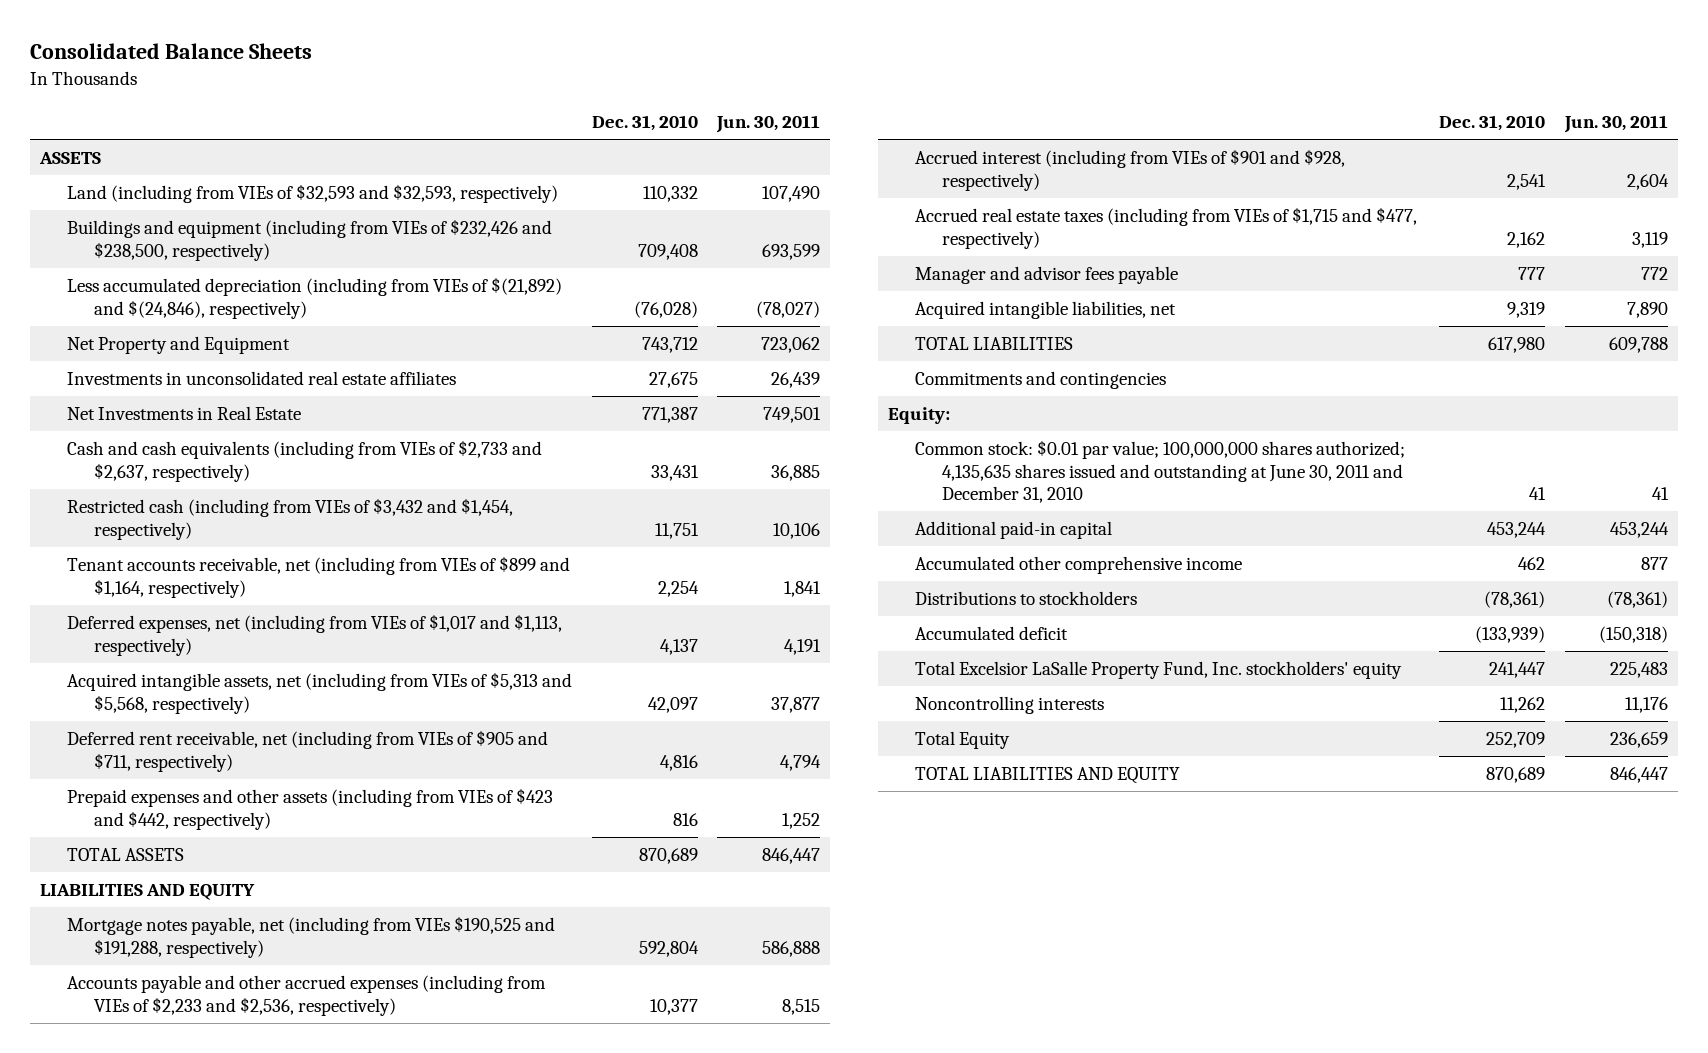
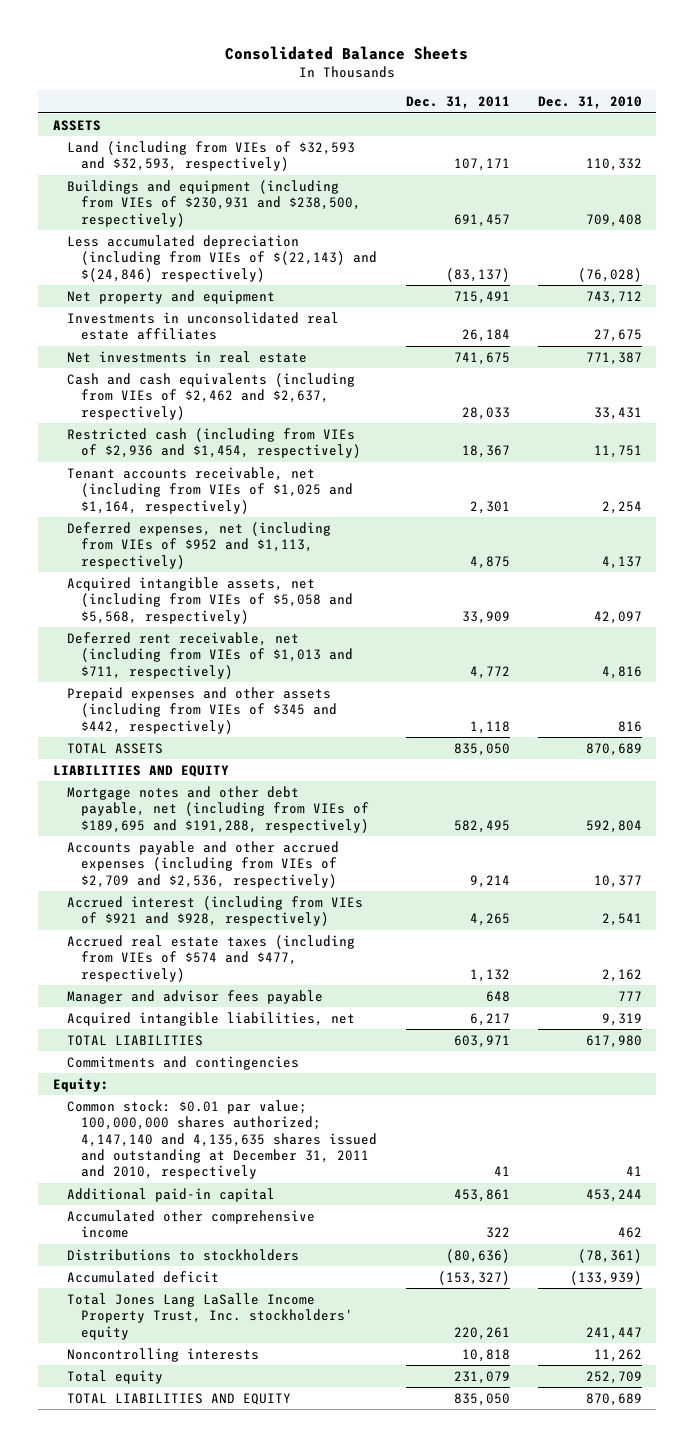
[716,115,821,134] Jun. 30, 2011 -> none
none -> [405,96,510,110] Dec. 31, 2011
[66,218,552,261] Buildings and equipment (including from VIEs of $232,426 and $238,500, respectively) -> [67,179,362,227] Buildings and equipment (including from VIEs of $230,931 and $238,500, respectively)
[66,276,562,319] Less accumulated depreciation (including from VIEs of $(21,892) and $(24,846), respectively) -> [67,234,378,282] Less accumulated depreciation (including from VIEs of $(22,143) and $(24,846) respectively)
[66,335,290,354] Net Property and Equipment -> [67,289,276,304] Net property and equipment
[66,405,301,420] Net Investments in Real Estate -> [67,350,308,363] Net investments in real estate
[66,439,542,482] Cash and cash equivalents (including from VIEs of $2,733 and $2,637, respectively) -> [67,372,356,420] Cash and cash equivalents (including from VIEs of $2,462 and $2,637, respectively)
[66,497,513,540] Restricted cash (including from VIEs of $3,432 and $1,454, respectively) -> [67,427,362,459] Restricted cash (including from VIEs of $2,936 and $1,454, respectively)
[66,555,570,598] Tenant accounts receivable, net (including from VIEs of $899 and $1,164, respectively) -> [67,466,354,514] Tenant accounts receivable, net (including from VIEs of $1,025 and $1,164, respectively)
[66,613,562,656] Deferred expenses, net (including from VIEs of $1,017 and $1,113, respectively) -> [67,521,332,569] Deferred expenses, net (including from VIEs of $952 and $1,113, respectively)
[66,671,572,714] Acquired intangible assets, net (including from VIEs of $5,313 and $5,568, respectively) -> [67,576,354,624] Acquired intangible assets, net (including from VIEs of $5,058 and $5,568, respectively)
[66,729,548,772] Deferred rent receivable, net (including from VIEs of $905 and $711, respectively) -> [67,631,354,679] Deferred rent receivable, net (including from VIEs of $1,013 and $711, respectively)
[66,787,553,830] Prepaid expenses and other assets (including from VIEs of $423 and $442, respectively) -> [67,686,338,734] Prepaid expenses and other assets (including from VIEs of $345 and $442, respectively)
[66,915,555,958] Mortgage notes payable, net (including from VIEs $190,525 and $191,288, respectively) -> [67,785,370,833] Mortgage notes and other debt payable, net (including from VIEs of $189,695 and $191,288, respectively)
[66,974,546,1016] Accounts payable and other accrued expenses (including from VIEs of $2,233 and $2,536, respectively) -> [67,840,340,888] Accounts payable and other accrued expenses (including from VIEs of $2,709 and $2,536, respectively)
[914,148,1345,191] Accrued interest (including from VIEs of $901 and $928, respectively) -> [67,895,364,927] Accrued interest (including from VIEs of $921 and $928, respectively)
[914,206,1417,249] Accrued real estate taxes (including from VIEs of $1,715 and $477, respectively) -> [67,934,356,982] Accrued real estate taxes (including from VIEs of $574 and $477, respectively)
[914,439,1405,504] Common stock: $0.01 par value; 100,000,000 shares authorized; 4,135,635 shares issued and outstanding at June 30, 2011 and December 31, 2010 -> [67,1099,378,1180] Common stock: $0.01 par value; 100,000,000 shares authorized; 4,147,140 and 4,135,635 shares issued and outstanding at December 31, 2011 and 2010, respectively
[914,660,1402,679] Total Excelsior LaSalle Property Fund, Inc. stockholders' equity -> [67,1292,354,1340] Total Jones Lang LaSalle Income Property Trust, Inc. stockholders' equity
[914,730,1010,749] Total Equity -> [67,1369,164,1384] Total equity

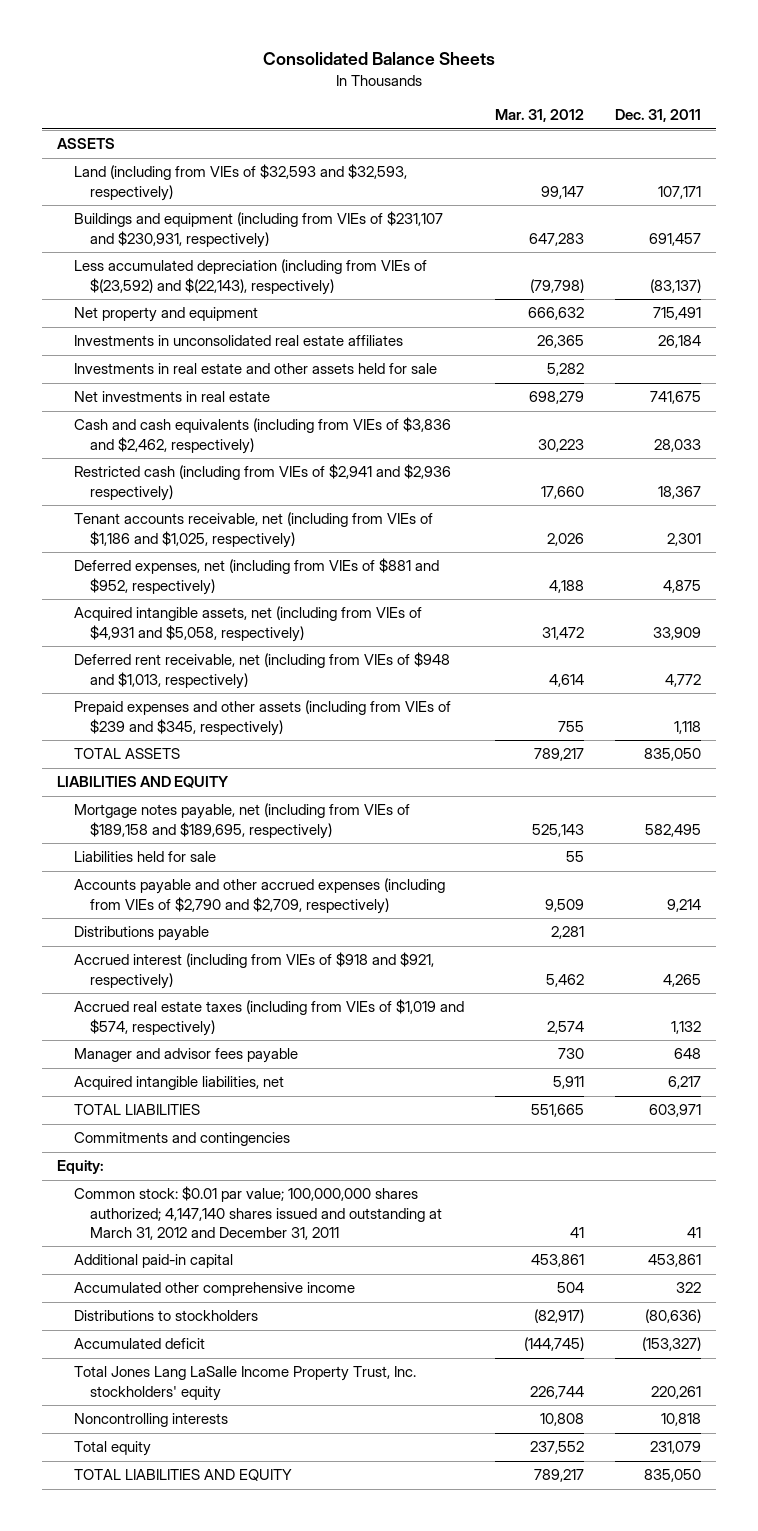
[537,96,642,110] Dec. 31, 2010 -> none
none -> [494,109,584,123] Mar. 31, 2012
[67,179,362,227] Buildings and equipment (including from VIEs of $230,931 and $238,500, respectively) -> [73,211,443,248] Buildings and equipment (including from VIEs of $231,107 and $230,931, respectively)
[67,234,378,282] Less accumulated depreciation (including from VIEs of $(22,143) and $(24,846) respectively) -> [73,259,427,295] Less accumulated depreciation (including from VIEs of $(23,592) and $(22,143), respectively)
none -> [73,363,437,375] Investments in real estate and other assets held for sale
[67,372,356,420] Cash and cash equivalents (including from VIEs of $2,462 and $2,637, respectively) -> [73,417,451,454] Cash and cash equivalents (including from VIEs of $3,836 and $2,462, respectively)
[67,427,362,459] Restricted cash (including from VIEs of $2,936 and $1,454, respectively) -> [73,464,451,501] Restricted cash (including from VIEs of $2,941 and $2,936 respectively)
[67,466,354,514] Tenant accounts receivable, net (including from VIEs of $1,025 and $1,164, respectively) -> [73,512,433,548] Tenant accounts receivable, net (including from VIEs of $1,186 and $1,025, respectively)
[67,521,332,569] Deferred expenses, net (including from VIEs of $952 and $1,113, respectively) -> [73,558,439,595] Deferred expenses, net (including from VIEs of $881 and $952, respectively)
[67,576,354,624] Acquired intangible assets, net (including from VIEs of $5,058 and $5,568, respectively) -> [73,606,422,642] Acquired intangible assets, net (including from VIEs of $4,931 and $5,058, respectively)
[67,631,354,679] Deferred rent receivable, net (including from VIEs of $1,013 and $711, respectively) -> [73,652,450,689] Deferred rent receivable, net (including from VIEs of $948 and $1,013, respectively)
[67,686,338,734] Prepaid expenses and other assets (including from VIEs of $345 and $442, respectively) -> [73,700,451,736] Prepaid expenses and other assets (including from VIEs of $239 and $345, respectively)
[67,785,370,833] Mortgage notes and other debt payable, net (including from VIEs of $189,695 and $191,288, respectively) -> [73,803,410,839] Mortgage notes payable, net (including from VIEs of $189,158 and $189,695, respectively)
none -> [73,851,216,863] Liabilities held for sale
[67,840,340,888] Accounts payable and other accrued expenses (including from VIEs of $2,709 and $2,536, respectively) -> [73,878,445,914] Accounts payable and other accrued expenses (including from VIEs of $2,790 and $2,709, respectively)
none -> [73,926,209,942] Distributions payable
[67,895,364,927] Accrued interest (including from VIEs of $921 and $928, respectively) -> [73,952,434,989] Accrued interest (including from VIEs of $918 and $921, respectively)
[67,934,356,982] Accrued real estate taxes (including from VIEs of $574 and $477, respectively) -> [73,999,464,1036] Accrued real estate taxes (including from VIEs of $1,019 and $574, respectively)
[67,1099,378,1180] Common stock: $0.01 par value; 100,000,000 shares authorized; 4,147,140 and 4,135,635 shares issued and outstanding at December 31, 2011 and 2010, respectively -> [73,1186,443,1241] Common stock: $0.01 par value; 100,000,000 shares authorized; 4,147,140 shares issued and outstanding at March 31, 2012 and December 31, 2011

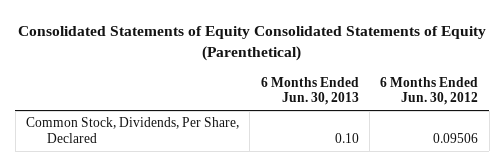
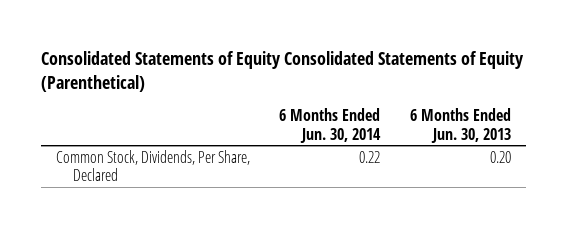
[380,76,479,106] 6 Months Ended Jun. 30, 2012 -> none
none -> [279,108,382,143] 6 Months Ended Jun. 30, 2014
[334,133,359,144] 0.10 -> [490,150,512,163] 0.20

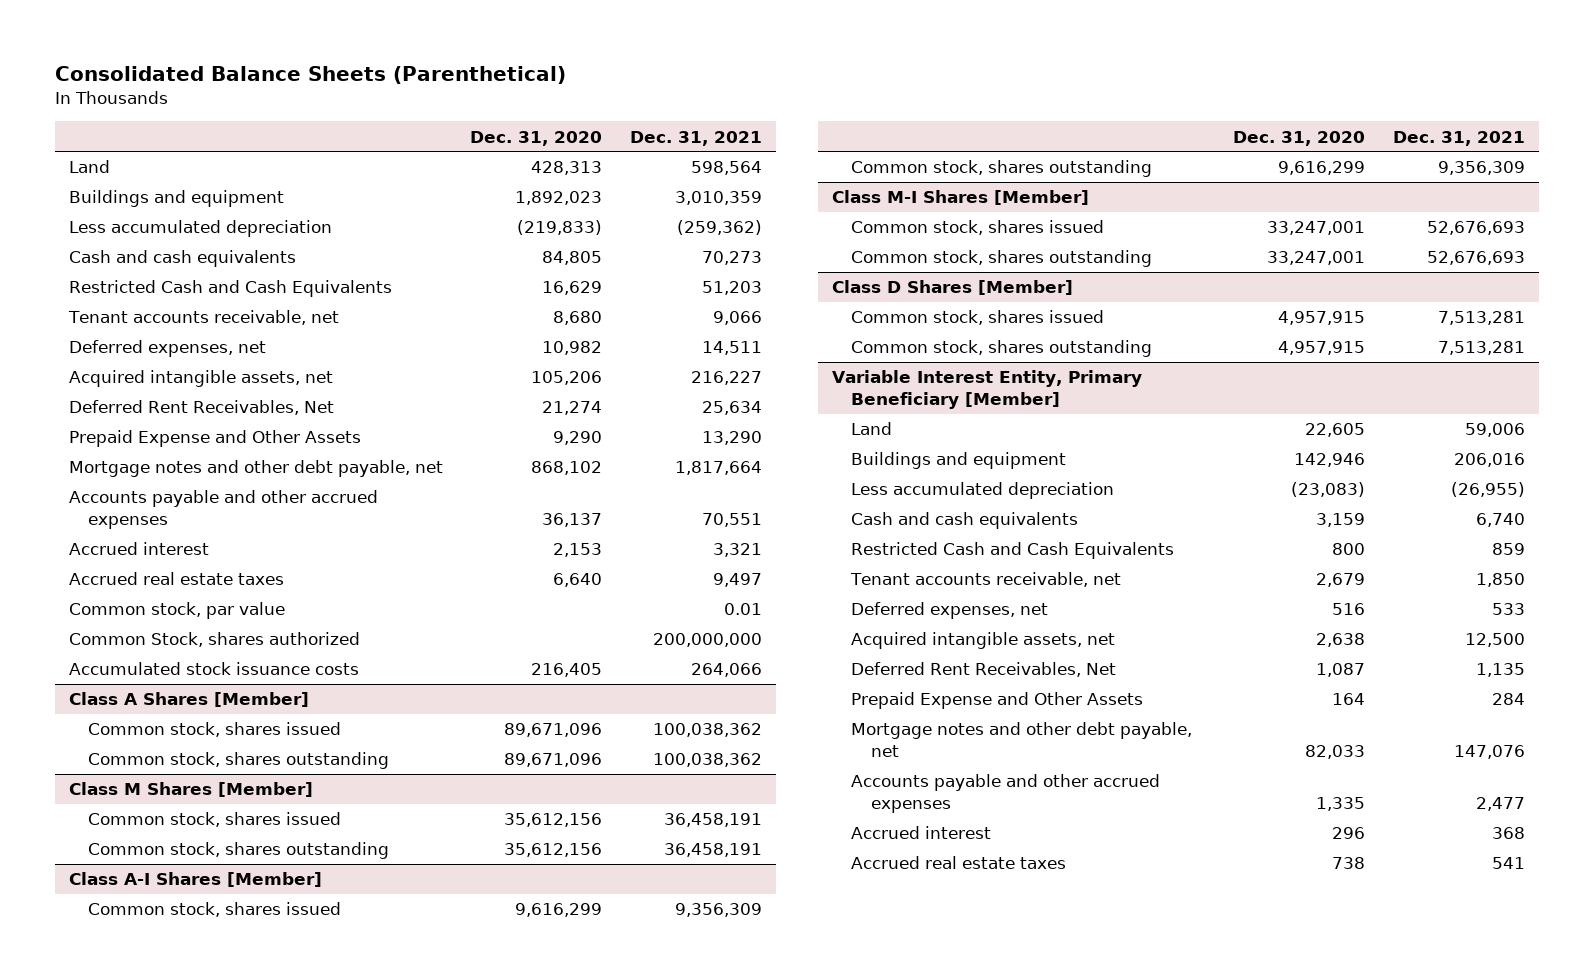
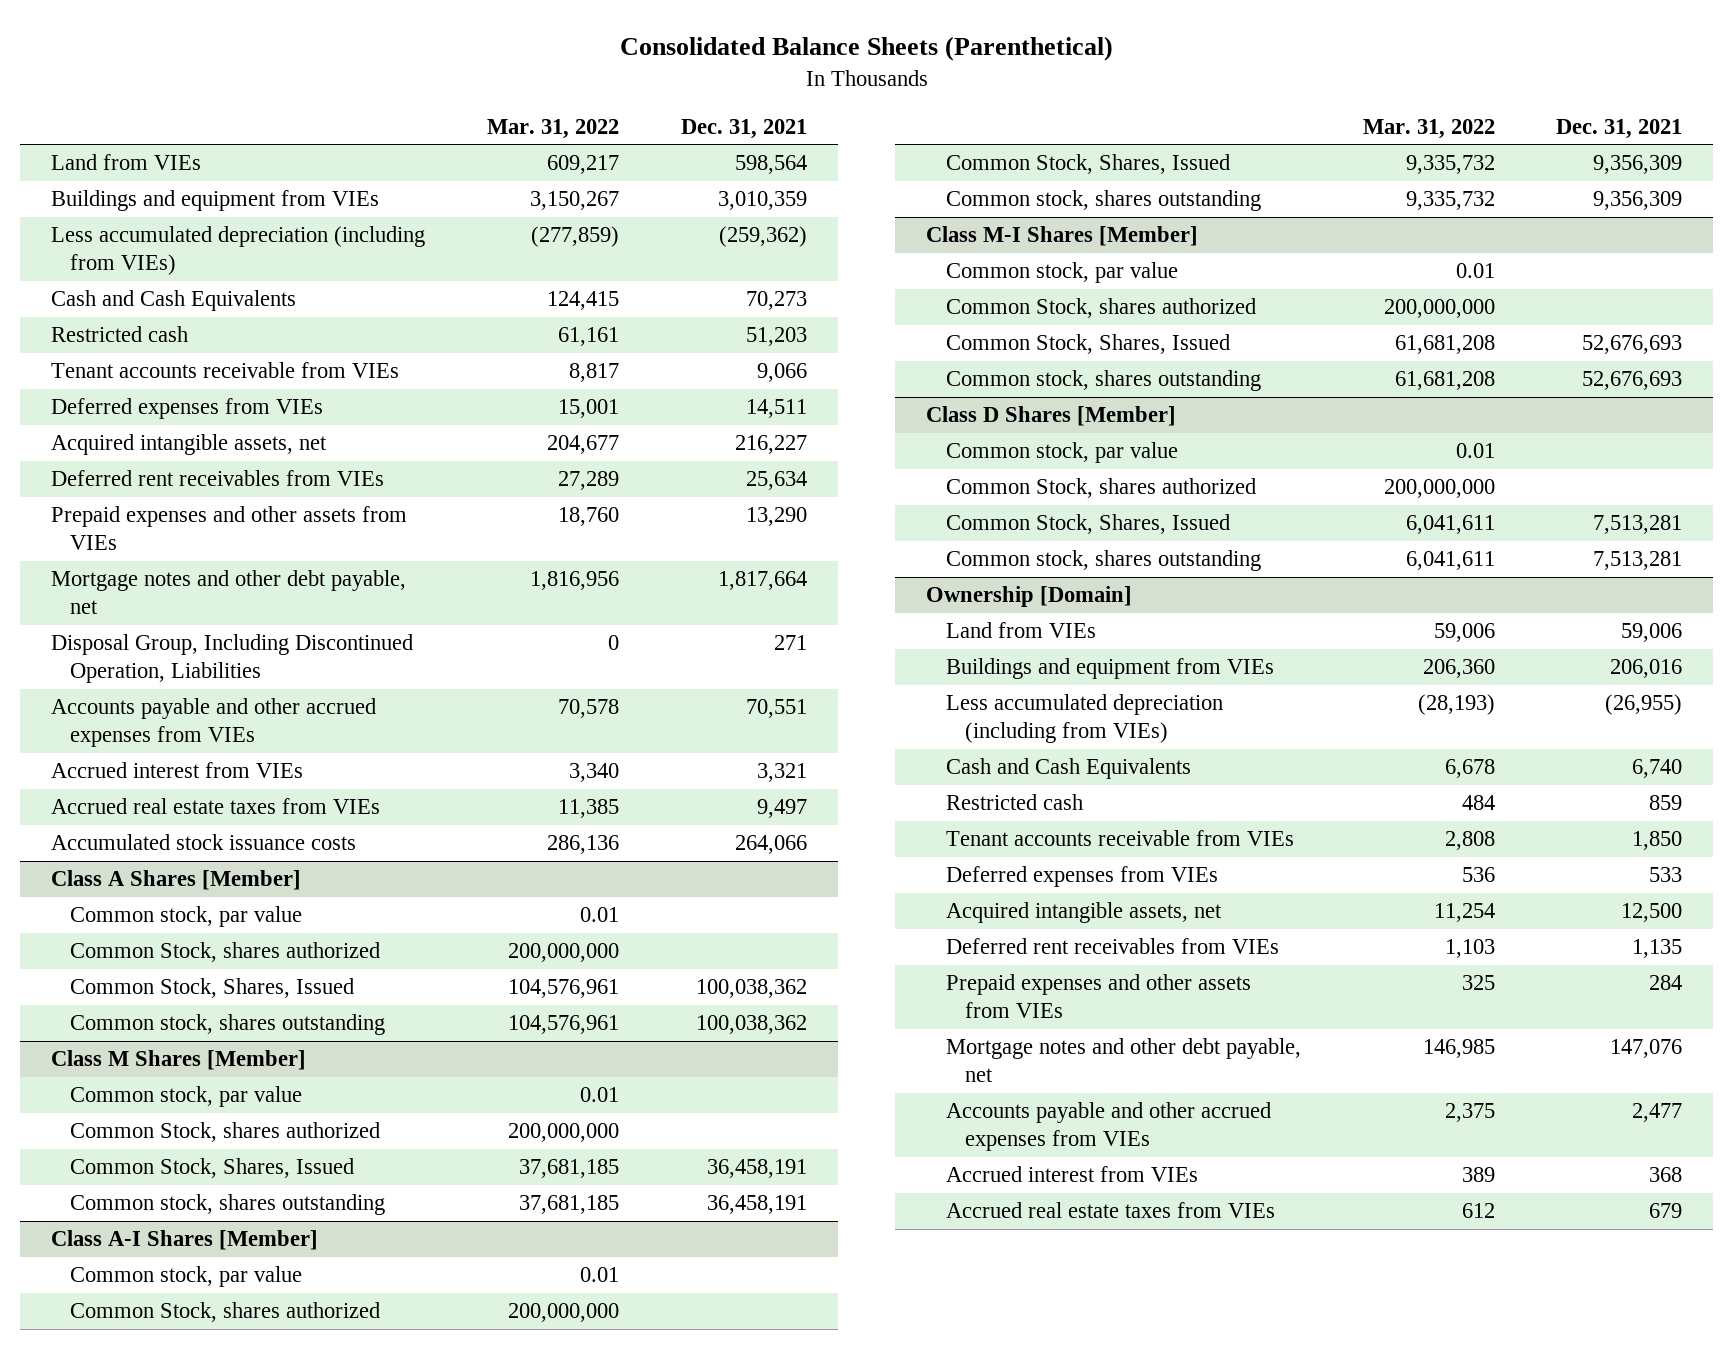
[470,130,603,146] Dec. 31, 2020 -> none
none -> [487,118,620,139] Mar. 31, 2022
[68,160,110,174] Land -> [50,154,201,171] Land from VIEs
[68,190,284,208] Buildings and equipment -> [50,190,379,212] Buildings and equipment from VIEs
[68,220,332,238] Less accumulated depreciation -> [50,226,425,276] Less accumulated depreciation (including from VIEs)
[68,250,296,268] Cash and cash equivalents -> [50,290,296,312] Cash and Cash Equivalents
[68,280,392,298] Restricted Cash and Cash Equivalents -> [50,326,188,343] Restricted cash
[67,310,339,326] Tenant accounts receivable, net -> [50,362,399,379] Tenant accounts receivable from VIEs
[68,340,266,358] Deferred expenses, net -> [50,398,323,420] Deferred expenses from VIEs
[68,400,334,416] Deferred Rent Receivables, Net -> [50,470,384,487] Deferred rent receivables from VIEs
[68,430,361,448] Prepaid Expense and Other Assets -> [50,506,407,551] Prepaid expenses and other assets from VIEs
[68,602,285,620] Common stock, par value -> none
[68,632,360,648] Common Stock, shares authorized -> none
none -> [50,634,413,684] Disposal Group, Including Discontinued Operation, Liabilities
[68,490,378,530] Accounts payable and other accrued expenses -> [50,698,376,748] Accounts payable and other accrued expenses from VIEs
[68,542,209,556] Accrued interest -> [50,762,303,779] Accrued interest from VIEs
[68,572,284,586] Accrued real estate taxes -> [50,798,380,815] Accrued real estate taxes from VIEs
none -> [70,906,303,928] Common stock, par value
none -> [70,942,381,963] Common Stock, shares authorized
[88,722,342,738] Common stock, shares issued -> [70,978,355,999] Common Stock, Shares, Issued
none -> [70,1086,303,1108] Common stock, par value
none -> [70,1122,381,1143] Common Stock, shares authorized
[88,812,342,828] Common stock, shares issued -> [70,1158,355,1179] Common Stock, Shares, Issued
none -> [70,1266,303,1288] Common stock, par value
none -> [70,1302,381,1323] Common Stock, shares authorized
[88,902,342,918] Common stock, shares issued -> [945,154,1230,175] Common Stock, Shares, Issued
none -> [945,262,1178,284] Common stock, par value
none -> [945,298,1256,319] Common Stock, shares authorized
[851,220,1105,236] Common stock, shares issued -> [945,334,1230,355] Common Stock, Shares, Issued
none -> [945,442,1178,464] Common stock, par value
none -> [945,478,1256,499] Common Stock, shares authorized
[851,310,1105,326] Common stock, shares issued -> [945,514,1230,535] Common Stock, Shares, Issued
[831,370,1142,410] Variable Interest Entity, Primary Beneficiary [Member] -> [925,586,1132,608] Ownership [Domain]
[851,422,893,436] Land -> [945,622,1096,639] Land from VIEs
[851,452,1067,470] Buildings and equipment -> [945,658,1274,680] Buildings and equipment from VIEs
[851,482,1115,500] Less accumulated depreciation -> [945,694,1223,744] Less accumulated depreciation (including from VIEs)
[851,512,1079,530] Cash and cash equivalents -> [945,758,1191,780] Cash and Cash Equivalents
[851,542,1175,560] Restricted Cash and Cash Equivalents -> [945,794,1083,811] Restricted cash
[850,572,1122,588] Tenant accounts receivable, net -> [945,830,1294,847] Tenant accounts receivable from VIEs
[851,602,1049,620] Deferred expenses, net -> [945,866,1218,888] Deferred expenses from VIEs
[851,662,1117,678] Deferred Rent Receivables, Net -> [945,938,1279,955] Deferred rent receivables from VIEs
[851,692,1144,710] Prepaid Expense and Other Assets -> [945,974,1251,1019] Prepaid expenses and other assets from VIEs
[851,774,1161,814] Accounts payable and other accrued expenses -> [945,1102,1271,1152] Accounts payable and other accrued expenses from VIEs
[851,826,992,840] Accrued interest -> [945,1166,1198,1183] Accrued interest from VIEs
[851,856,1067,870] Accrued real estate taxes -> [945,1202,1275,1219] Accrued real estate taxes from VIEs
[1492,857,1526,870] 541 -> [1649,1203,1683,1219] 679

